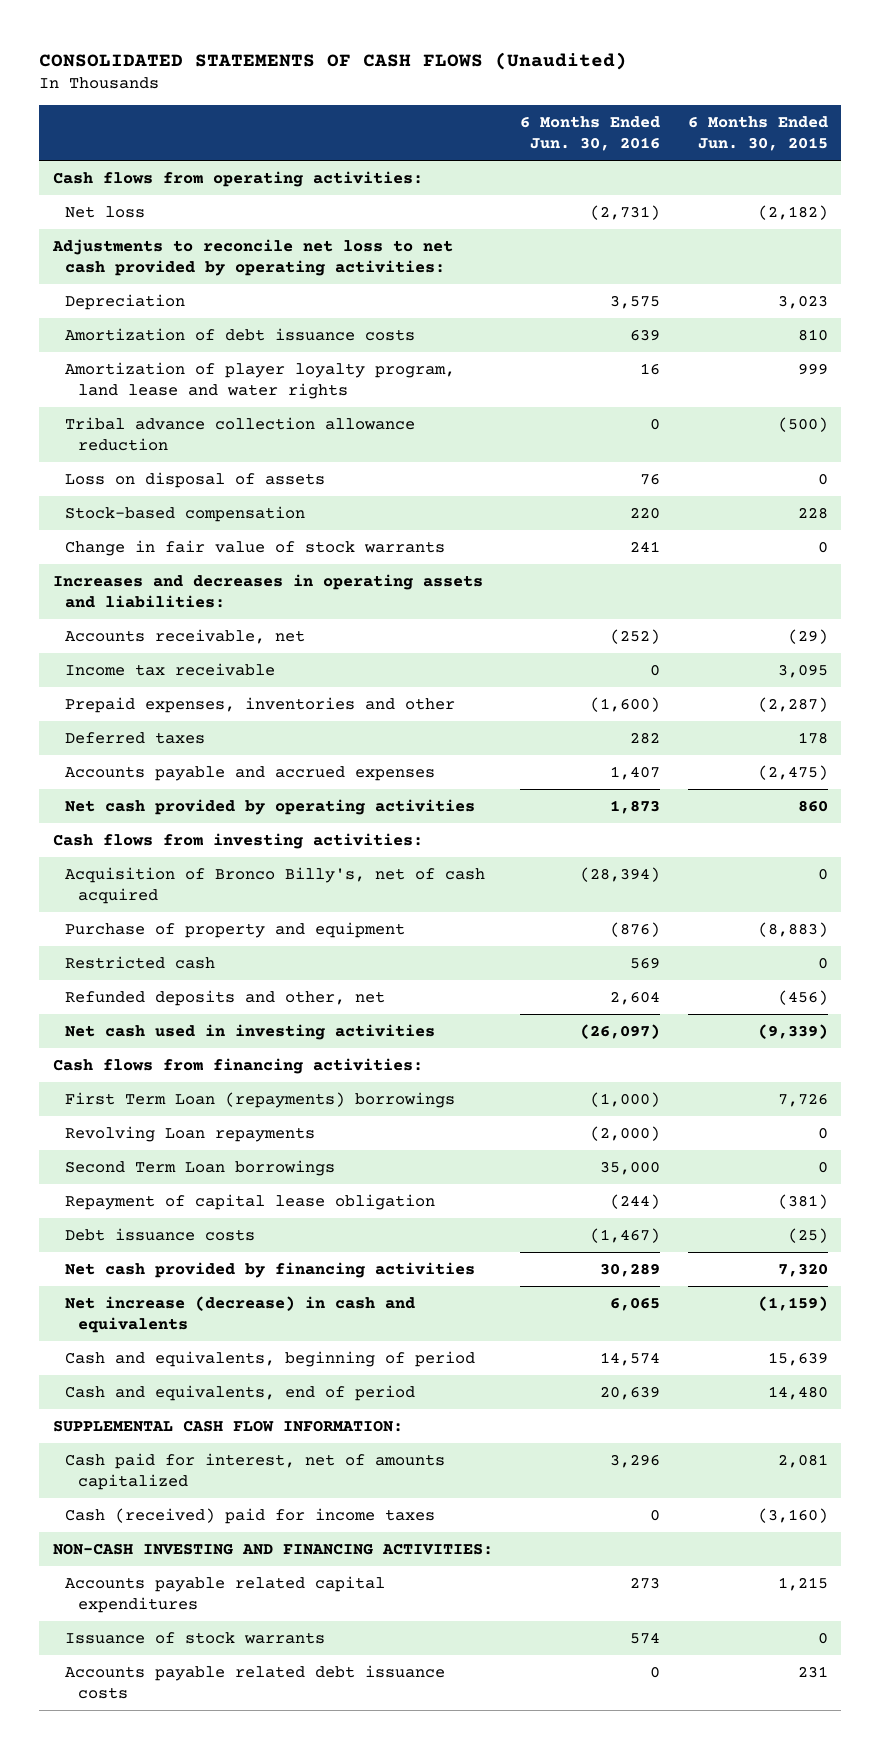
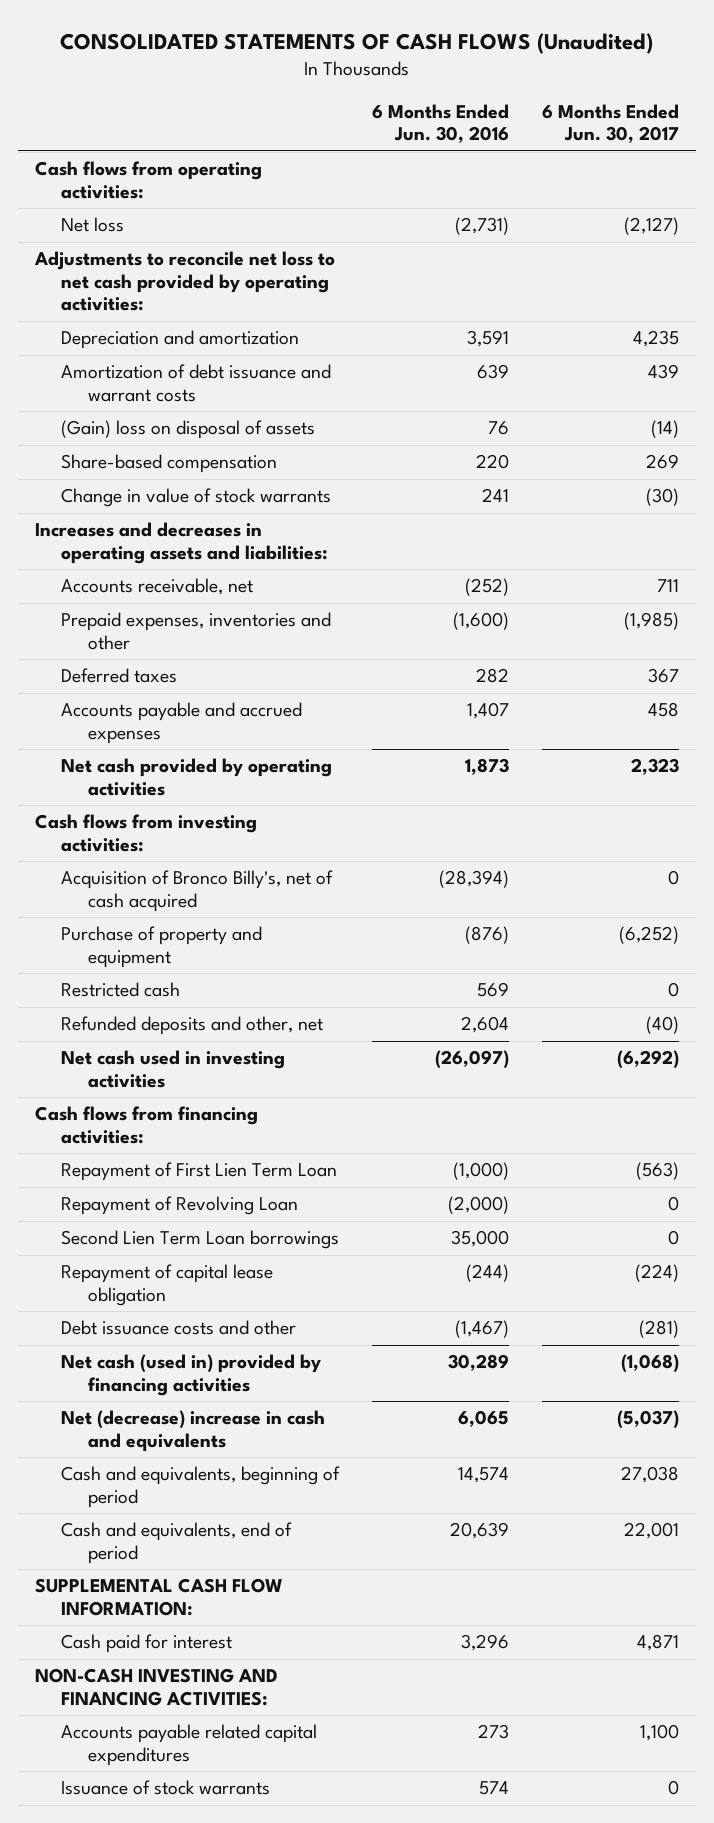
[687,116,828,152] 6 Months Ended Jun. 30, 2015 -> none
none -> [542,103,680,144] 6 Months Ended Jun. 30, 2017
[65,294,186,311] Depreciation -> none
[65,362,456,399] Amortization of player loyalty program, land lease and water rights -> none
[65,417,416,451] Tribal advance collection allowance reduction -> none
none -> [61,330,300,350] Depreciation and amortization
[65,328,416,342] Amortization of debt issuance costs -> [61,364,332,402] Amortization of debt issuance and warrant costs
[65,472,326,489] Loss on disposal of assets -> [61,420,316,440] (Gain) loss on disposal of assets
[65,506,306,523] Stock-based compensation -> [61,454,278,474] Share-based compensation
[65,540,446,557] Change in fair value of stock warrants -> [61,488,332,508] Change in value of stock warrants
[65,663,276,677] Income tax receivable -> none
[65,1092,456,1109] First Term Loan (repayments) borrowings -> [61,1162,338,1182] Repayment of First Lien Term Loan
[65,1126,316,1143] Revolving Loan repayments -> [61,1196,299,1216] Repayment of Revolving Loan
[65,1160,336,1177] Second Term Loan borrowings -> [61,1230,340,1250] Second Lien Term Loan borrowings
[65,1228,256,1242] Debt issuance costs -> [61,1320,297,1336] Debt issuance costs and other
[65,1262,476,1279] Net cash provided by financing activities -> [61,1354,322,1396] Net cash (used in) provided by financing activities
[65,1296,416,1333] Net increase (decrease) in cash and equivalents -> [61,1410,326,1452] Net (decrease) increase in cash and equivalents
[65,1508,436,1525] Cash (received) paid for income taxes -> none
[65,1453,446,1490] Cash paid for interest, net of amounts capitalized -> [61,1634,233,1654] Cash paid for interest
[65,1665,446,1699] Accounts payable related debt issuance costs -> none

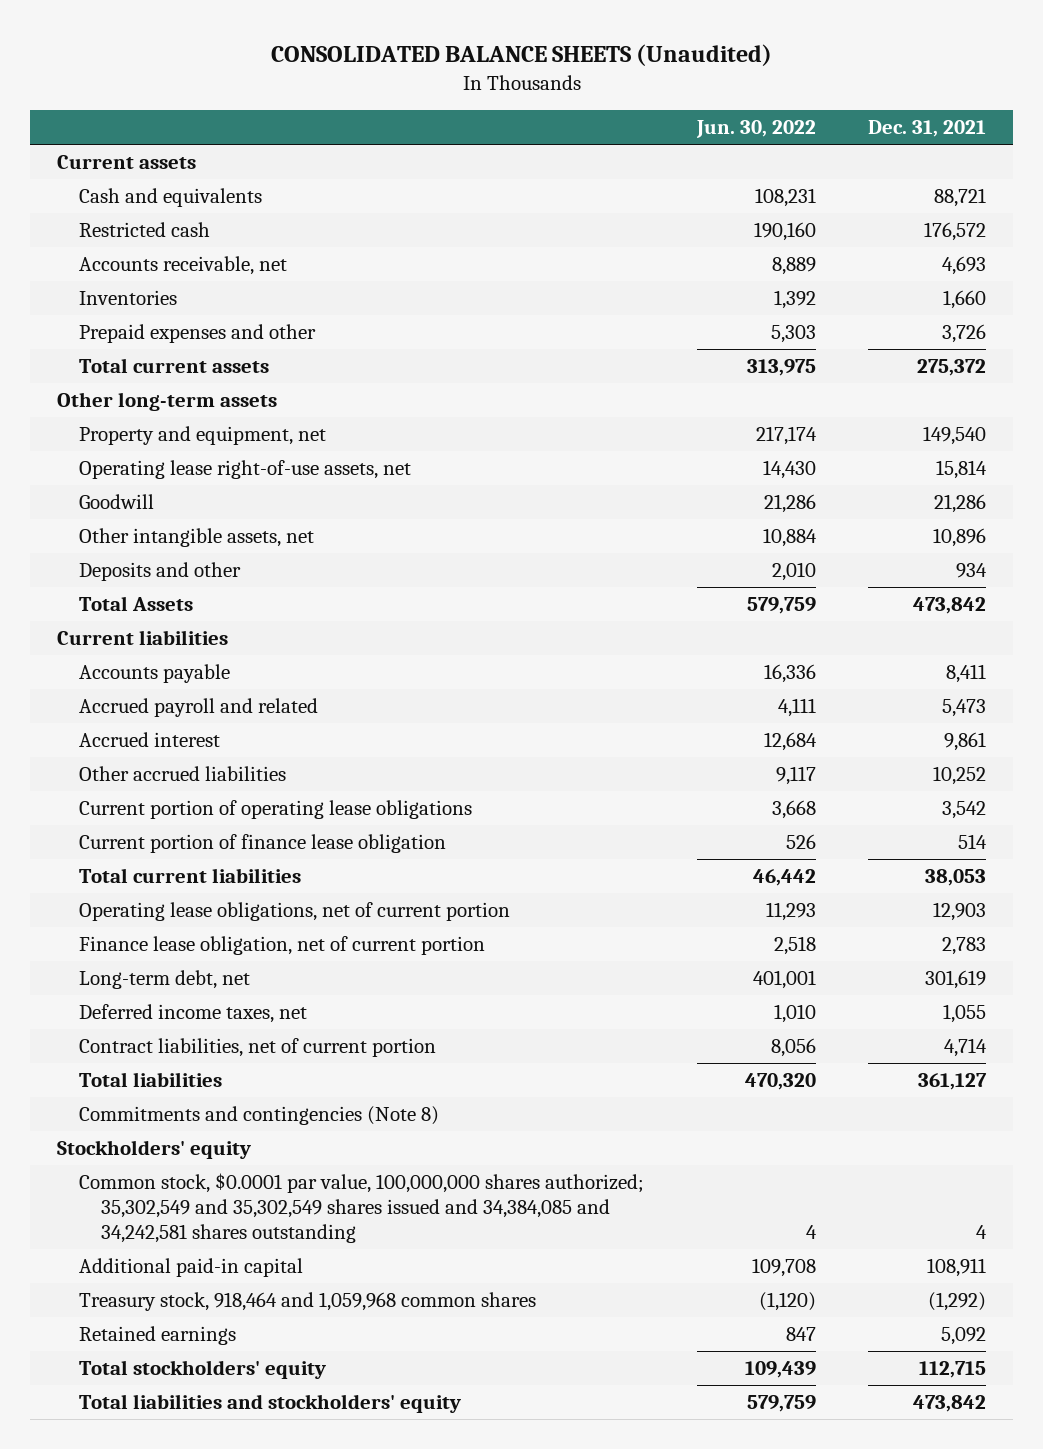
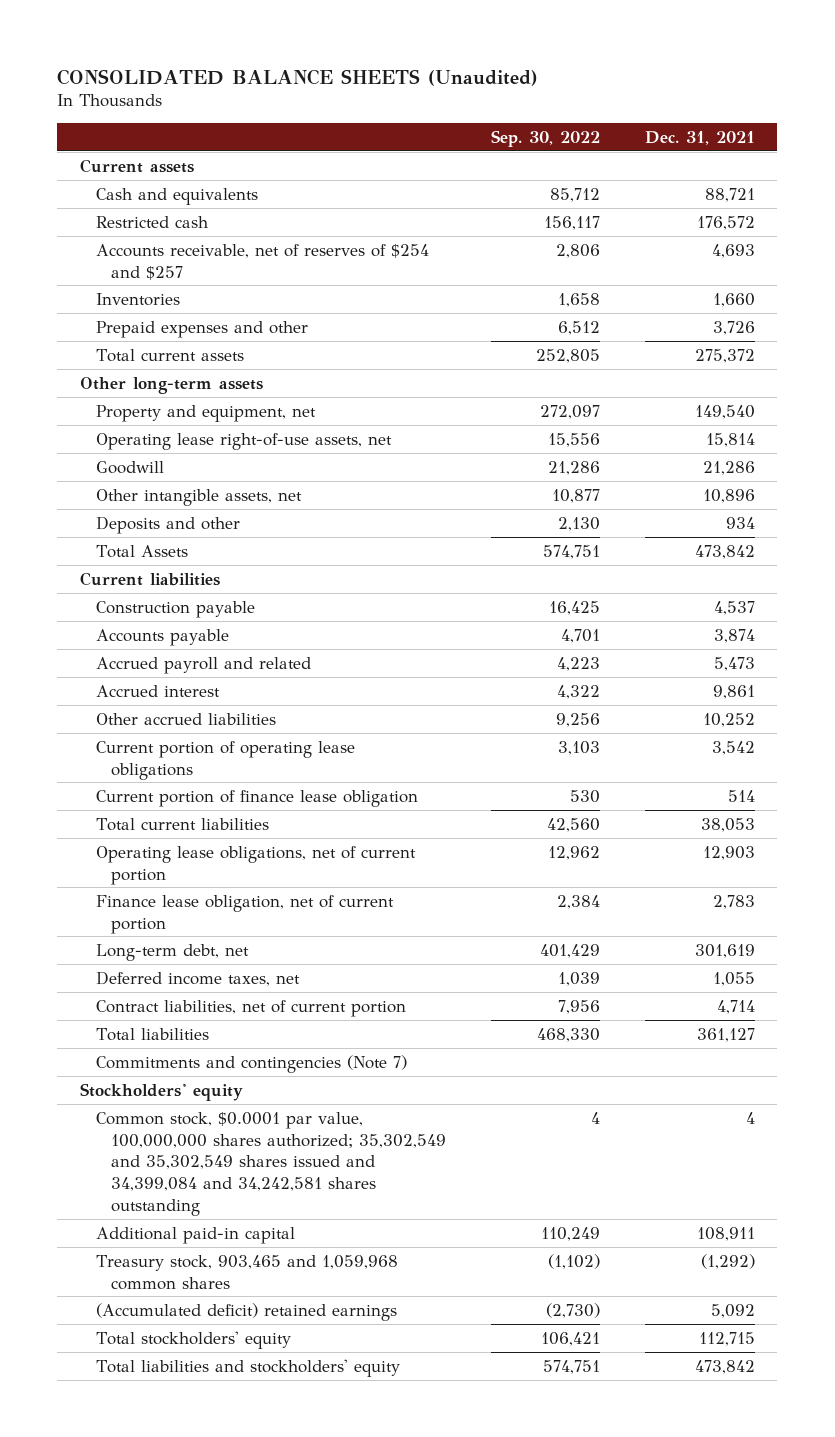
[695,120,816,139] Jun. 30, 2022 -> none
none -> [491,129,601,147] Sep. 30, 2022
[78,255,287,275] Accounts receivable, net -> [95,243,429,280] Accounts receivable, net of reserves of $254 and $257
none -> [95,600,255,618] Construction payable
[946,663,987,683] 8,411 -> [713,628,755,643] 3,874
[78,1105,439,1125] Commitments and contingencies (Note 8) -> [95,1054,407,1073] Commitments and contingencies (Note 7)
[78,1172,644,1243] Common stock, $0.0001 par value, 100,000,000 shares authorized; 35,302,549 and 35,302,549 shares issued and 34,384,085 and 34,242,581 shares outstanding -> [95,1111,447,1217] Common stock, $0.0001 par value, 100,000,000 shares authorized; 35,302,549 and 35,302,549 shares issued and 34,399,084 and 34,242,581 shares outstanding
[78,1291,536,1311] Treasury stock, 918,464 and 1,059,968 common shares -> [95,1254,398,1290] Treasury stock, 903,465 and 1,059,968 common shares
[78,1325,236,1345] Retained earnings -> [95,1302,397,1321] (Accumulated deficit) retained earnings

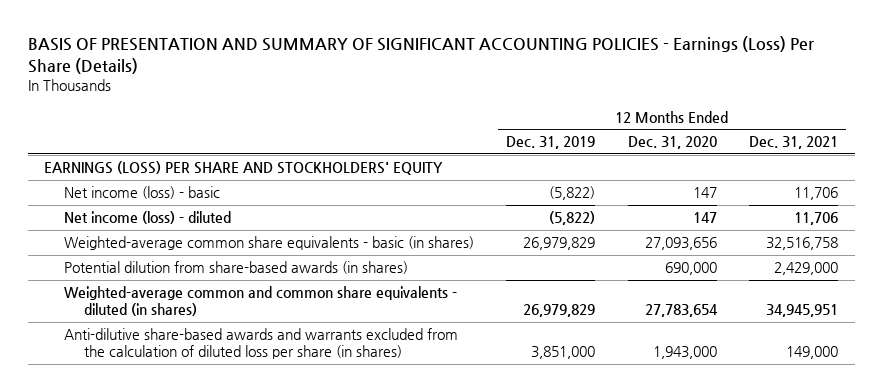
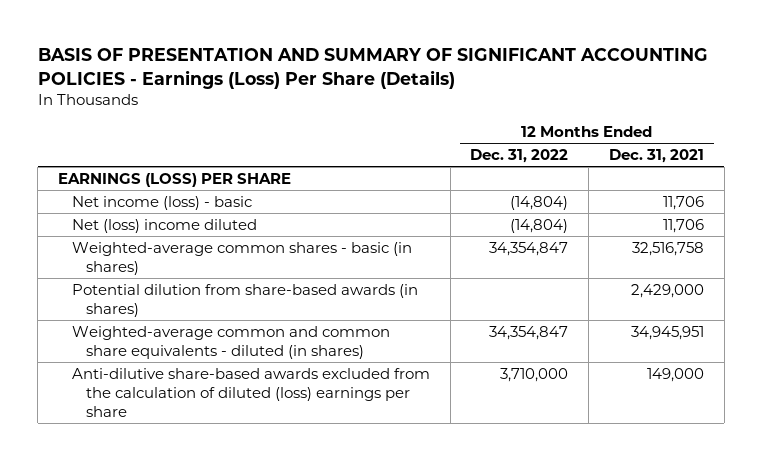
[506,136,596,150] Dec. 31, 2019 -> none
[627,136,717,150] Dec. 31, 2020 -> none
none -> [470,149,569,164] Dec. 31, 2022
[43,161,443,176] EARNINGS (LOSS) PER SHARE AND STOCKHOLDERS' EQUITY -> [57,172,291,187] EARNINGS (LOSS) PER SHARE
[64,211,232,225] Net income (loss) - diluted -> [71,218,257,233] Net (loss) income diluted
[64,236,475,251] Weighted-average common share equivalents - basic (in shares) -> [71,241,412,275] Weighted-average common shares - basic (in shares)
[64,328,459,360] Anti-dilutive share-based awards and warrants excluded from the calculation of diluted loss per share (in shares) -> [71,367,430,417] Anti-dilutive share-based awards excluded from the calculation of diluted (loss) earnings per share

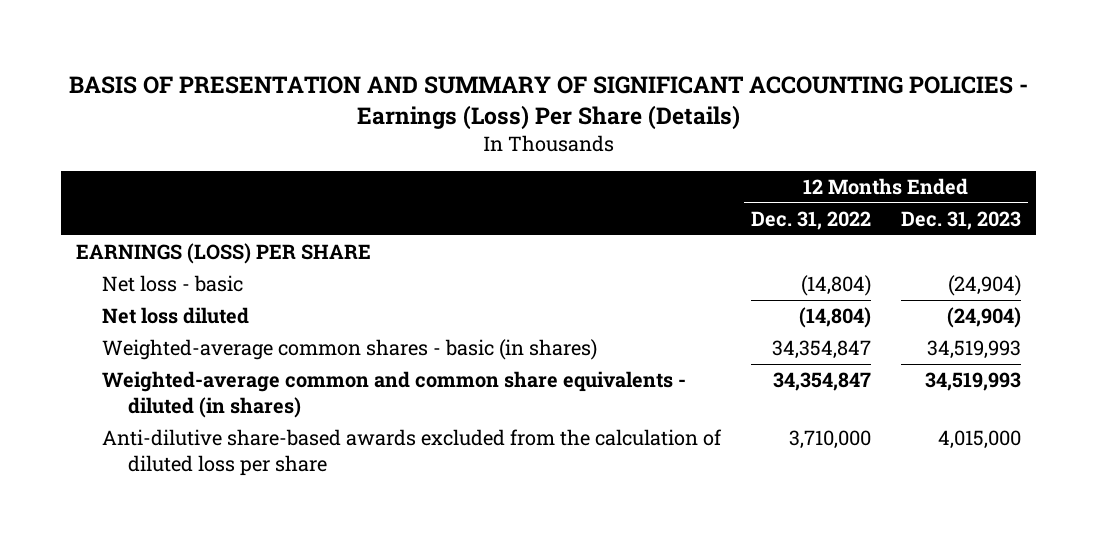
[609,149,705,164] Dec. 31, 2021 -> none
none -> [900,211,1021,231] Dec. 31, 2023
[71,195,252,210] Net income (loss) - basic -> [102,275,244,293] Net loss - basic
[71,218,257,233] Net (loss) income diluted -> [102,307,250,325] Net loss diluted
[71,283,418,317] Potential dilution from share-based awards (in shares) -> none
[71,367,430,417] Anti-dilutive share-based awards excluded from the calculation of diluted (loss) earnings per share -> [102,429,723,477] Anti-dilutive share-based awards excluded from the calculation of diluted loss per share

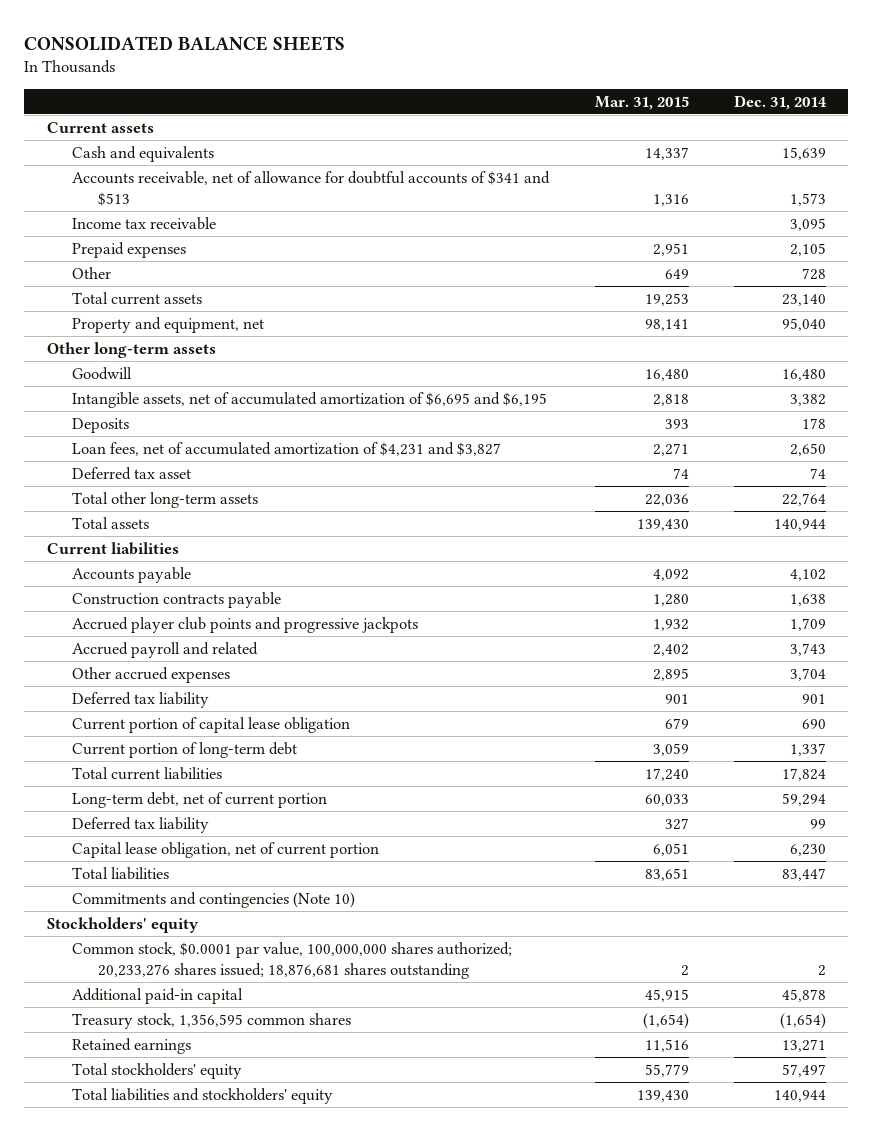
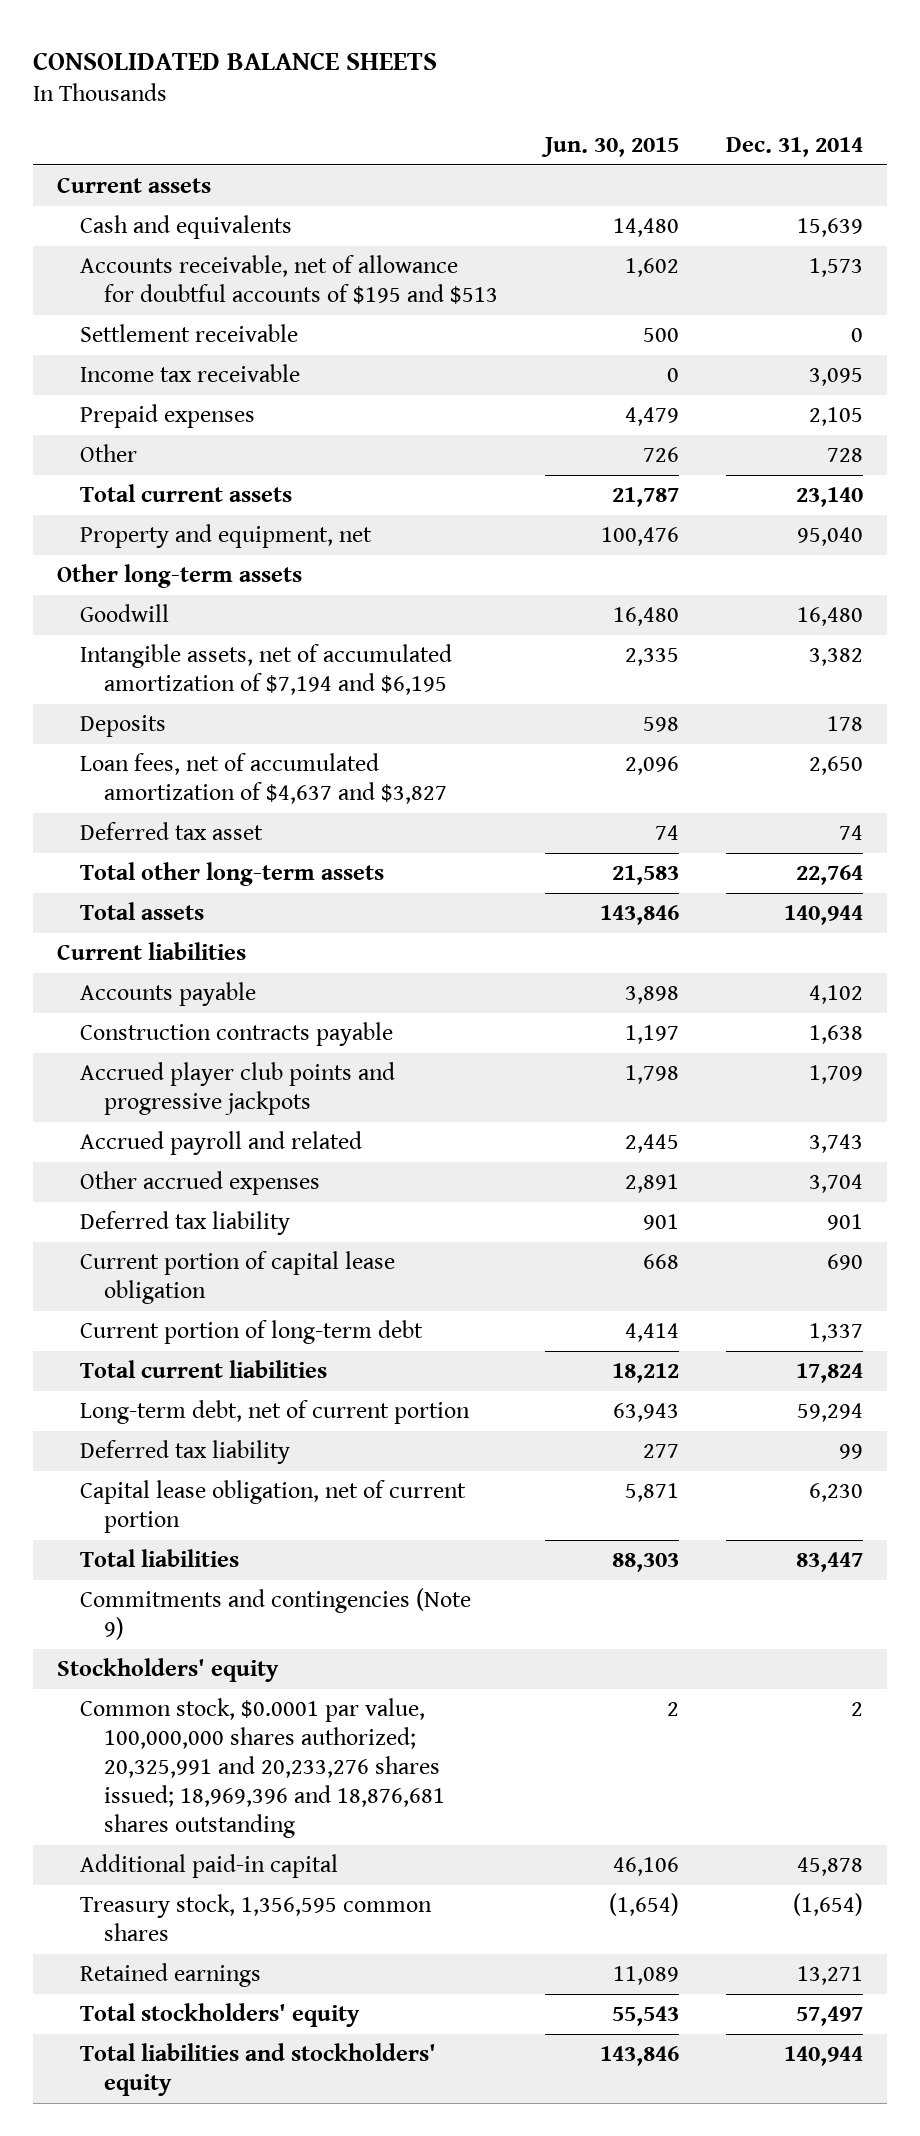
[594,95,689,110] Mar. 31, 2015 -> none
none -> [541,136,680,157] Jun. 30, 2015
[72,170,551,206] Accounts receivable, net of allowance for doubtful accounts of $341 and $513 -> [80,255,498,305] Accounts receivable, net of allowance for doubtful accounts of $195 and $513
none -> [80,324,299,343] Settlement receivable
[72,391,548,408] Intangible assets, net of accumulated amortization of $6,695 and $6,195 -> [80,644,453,696] Intangible assets, net of accumulated amortization of $7,194 and $6,195
[72,441,502,456] Loan fees, net of accumulated amortization of $4,231 and $3,827 -> [80,753,447,805] Loan fees, net of accumulated amortization of $4,637 and $3,827
[72,891,356,908] Commitments and contingencies (Note 10) -> [80,1588,472,1641] Commitments and contingencies (Note 9)
[72,941,513,979] Common stock, $0.0001 par value, 100,000,000 shares authorized; 20,233,276 shares issued; 18,876,681 shares outstanding -> [80,1698,445,1839] Common stock, $0.0001 par value, 100,000,000 shares authorized; 20,325,991 and 20,233,276 shares issued; 18,969,396 and 18,876,681 shares outstanding

